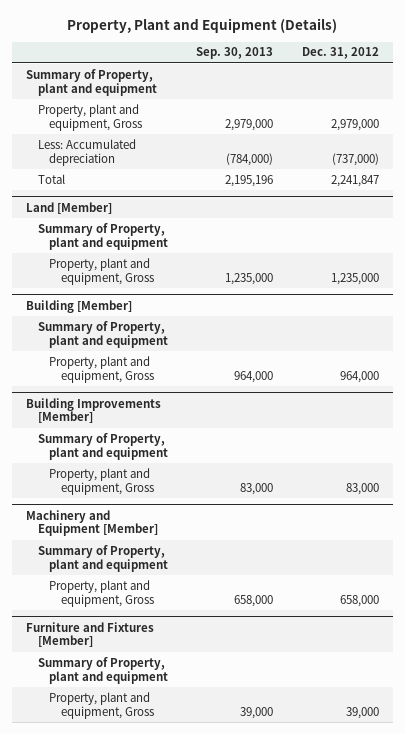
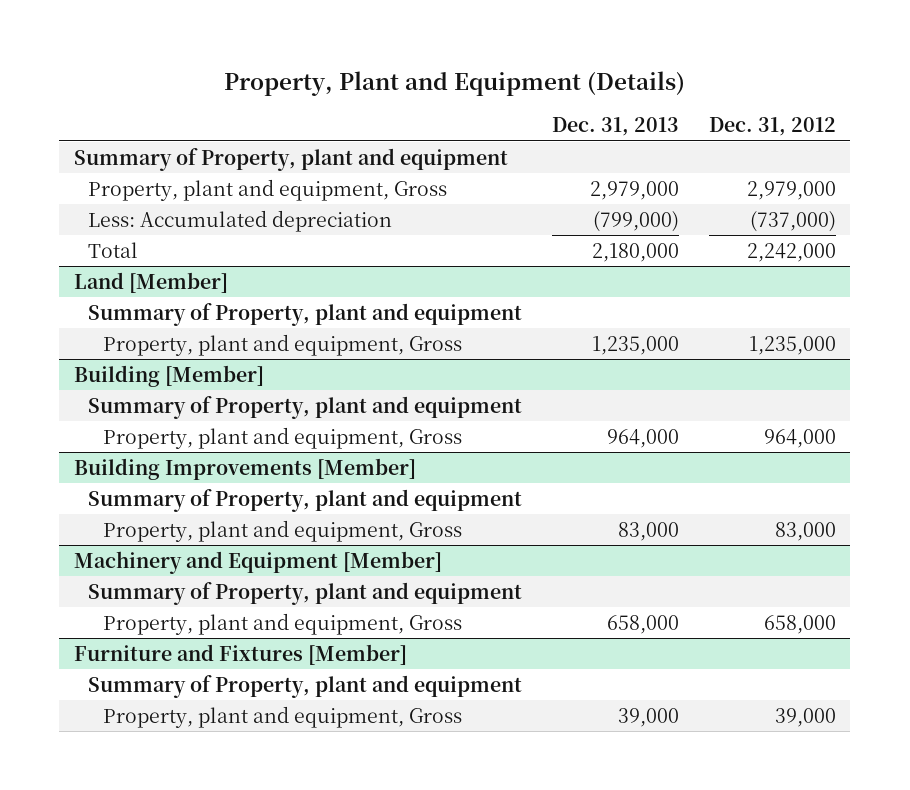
[196,47,274,60] Sep. 30, 2013 -> none
none -> [552,117,680,137] Dec. 31, 2013
[330,174,379,187] 2,241,847 -> [746,242,836,262] 2,242,000

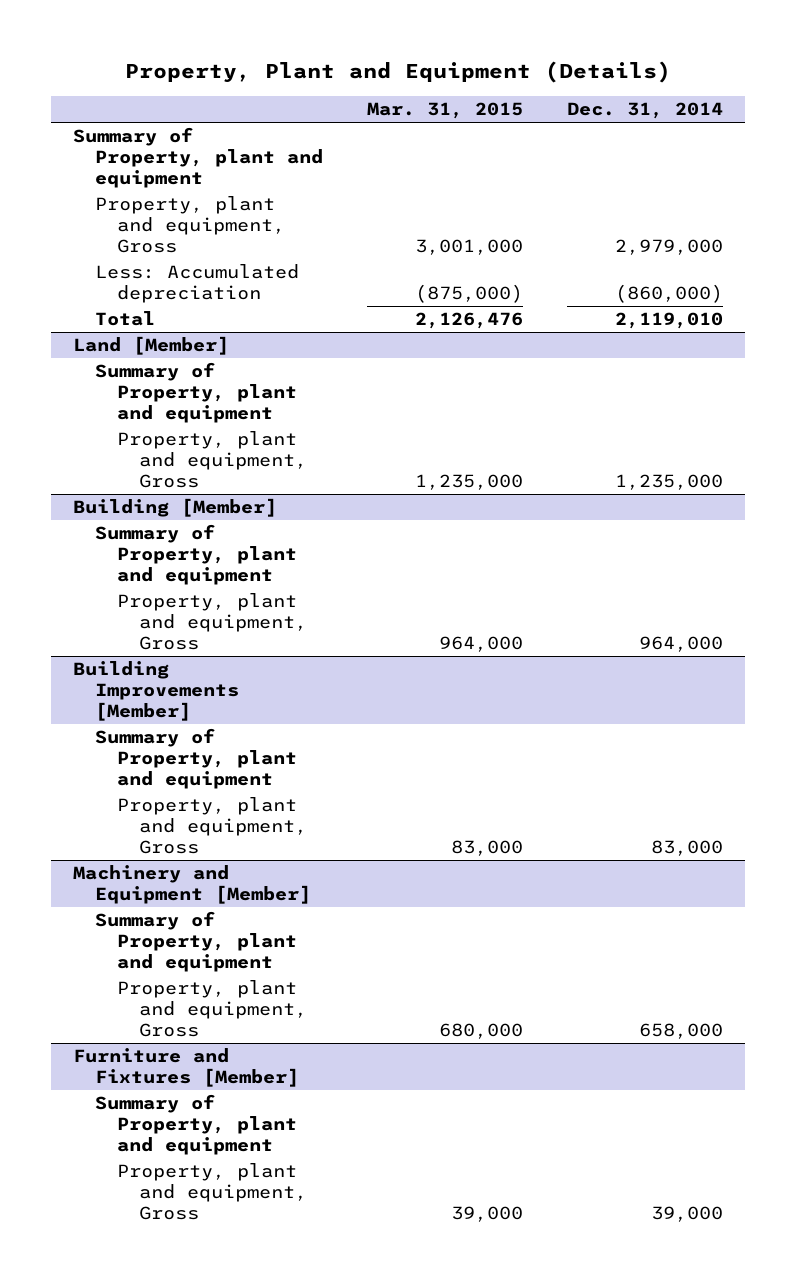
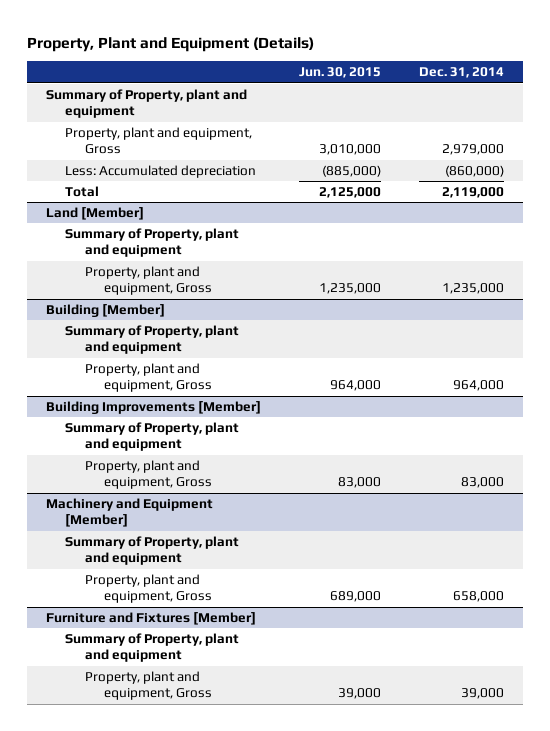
[366,102,523,120] Mar. 31, 2015 -> none
none -> [299,67,382,79] Jun. 30, 2015
[614,312,723,330] 2,119,010 -> [441,187,504,199] 2,119,000

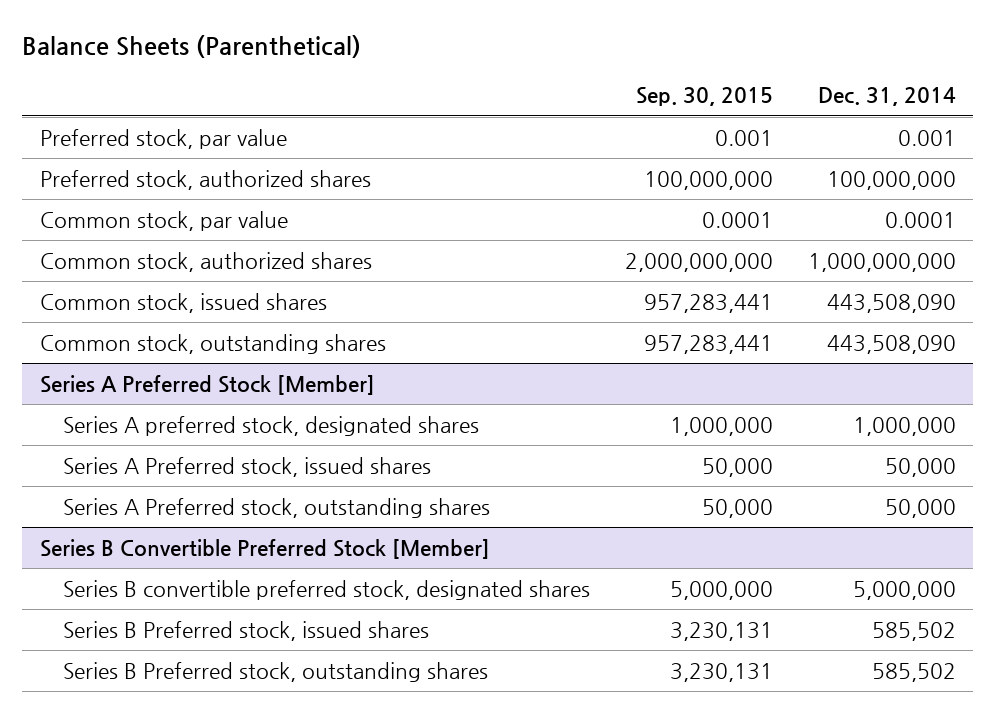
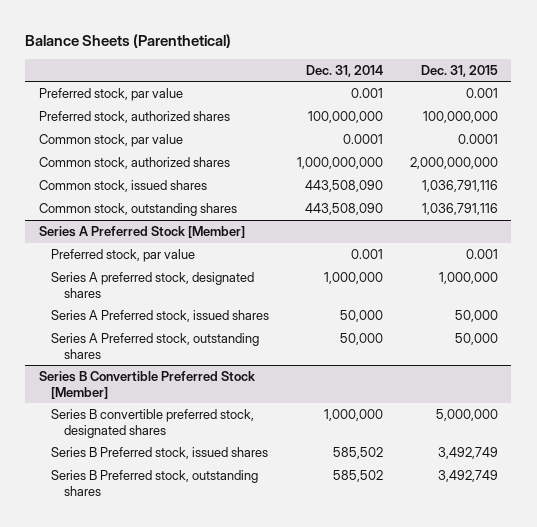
[635,87,773,107] Sep. 30, 2015 -> none
none -> [420,64,498,77] Dec. 31, 2015
none -> [51,249,196,263] Preferred stock, par value
[852,580,956,600] 5,000,000 -> [323,409,383,422] 1,000,000

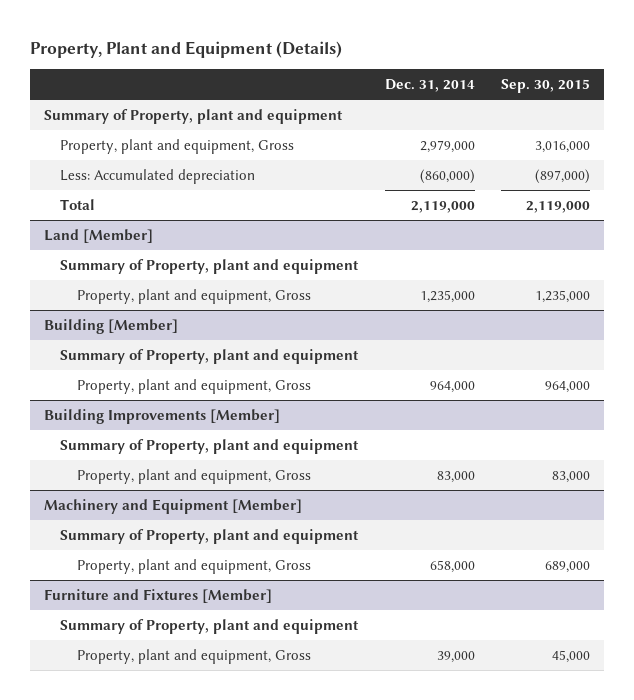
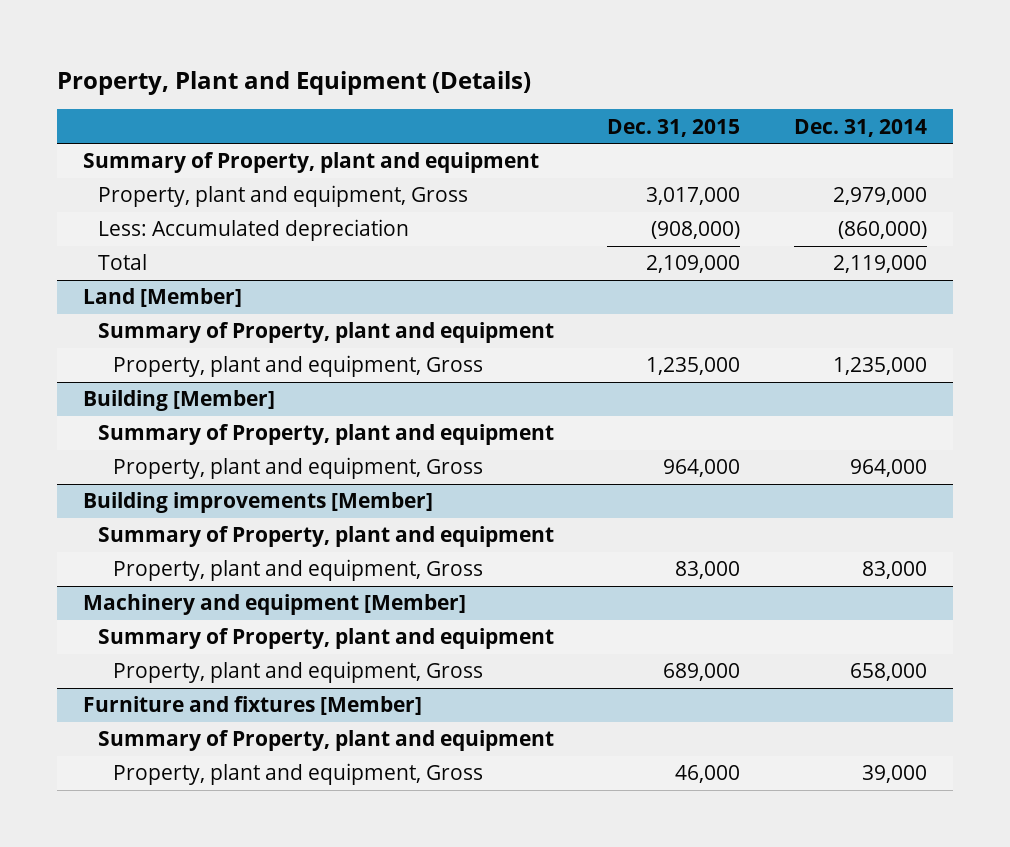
[501,78,591,93] Sep. 30, 2015 -> none
none -> [607,118,741,137] Dec. 31, 2015
[43,409,280,425] Building Improvements [Member] -> [83,492,434,514] Building improvements [Member]
[43,499,302,515] Machinery and Equipment [Member] -> [83,594,467,616] Machinery and equipment [Member]
[43,589,272,604] Furniture and Fixtures [Member] -> [83,696,423,716] Furniture and fixtures [Member]

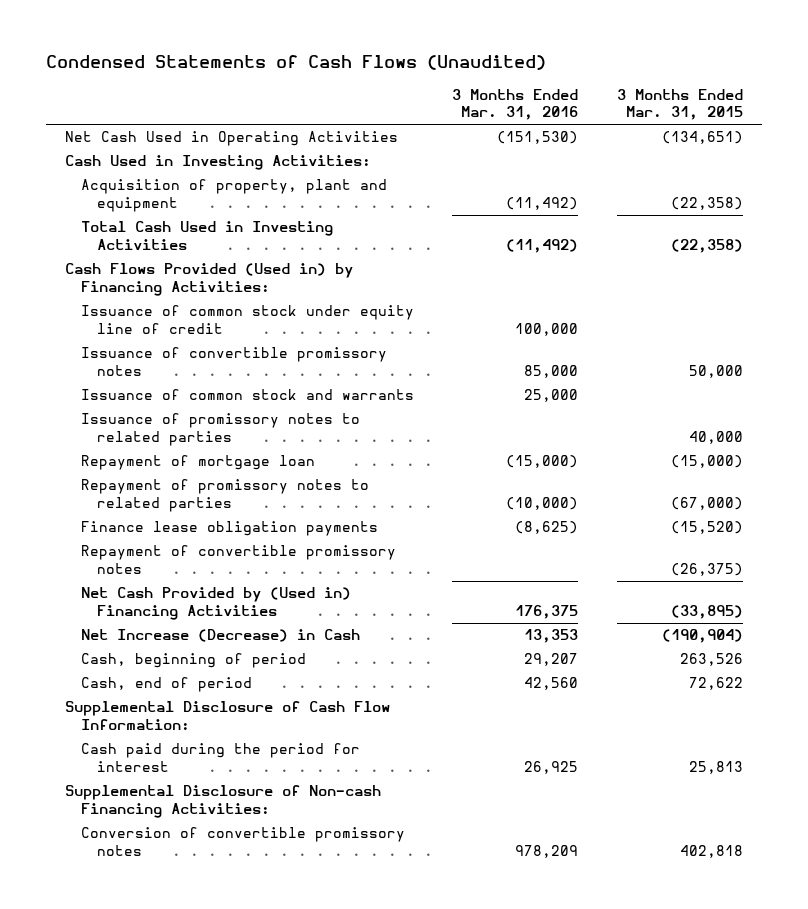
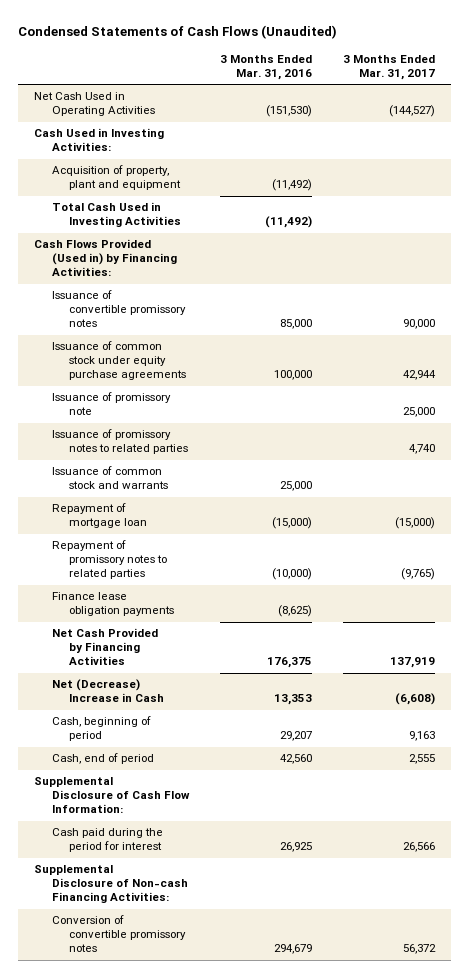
[616,88,743,121] 3 Months Ended Mar. 31, 2015 -> none
none -> [343,54,436,80] 3 Months Ended Mar. 31, 2017
[81,305,415,335] Issuance of common stock under equity line of credit -> none
none -> [51,341,187,381] Issuance of common stock under equity purchase agreements
none -> [51,392,171,416] Issuance of promissory note
[81,389,415,401] Issuance of common stock and warrants -> [51,466,169,490] Issuance of common stock and warrants
[81,545,397,575] Repayment of convertible promissory notes -> none
[81,587,352,621] Net Cash Provided by (Used in) Financing Activities -> [51,628,158,666] Net Cash Provided by Financing Activities
[81,629,361,643] Net Increase (Decrease) in Cash -> [51,679,165,703] Net (Decrease) Increase in Cash
[515,845,579,859] 978,209 -> [274,944,313,955] 294,679

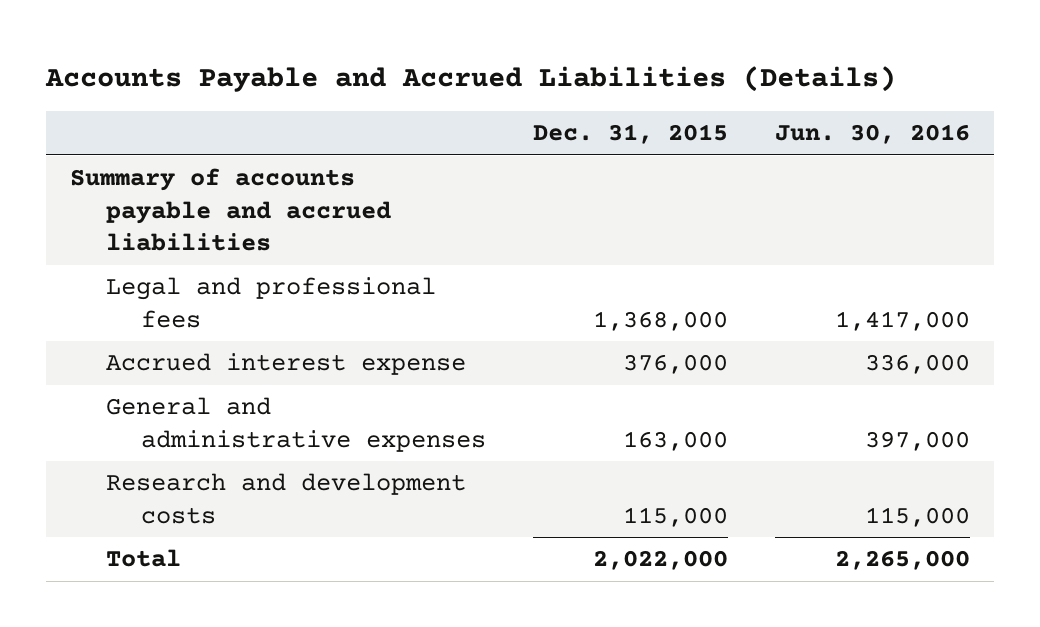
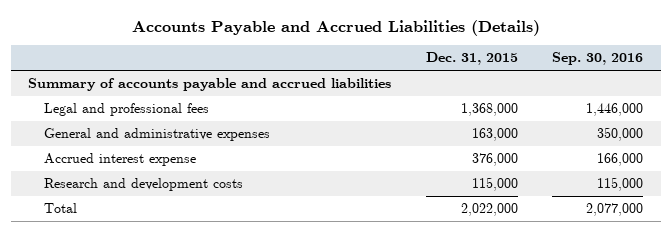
[775,124,971,145] Jun. 30, 2016 -> none
none -> [552,52,644,66] Sep. 30, 2016
[105,353,466,376] Accrued interest expense -> [43,153,196,167] Accrued interest expense

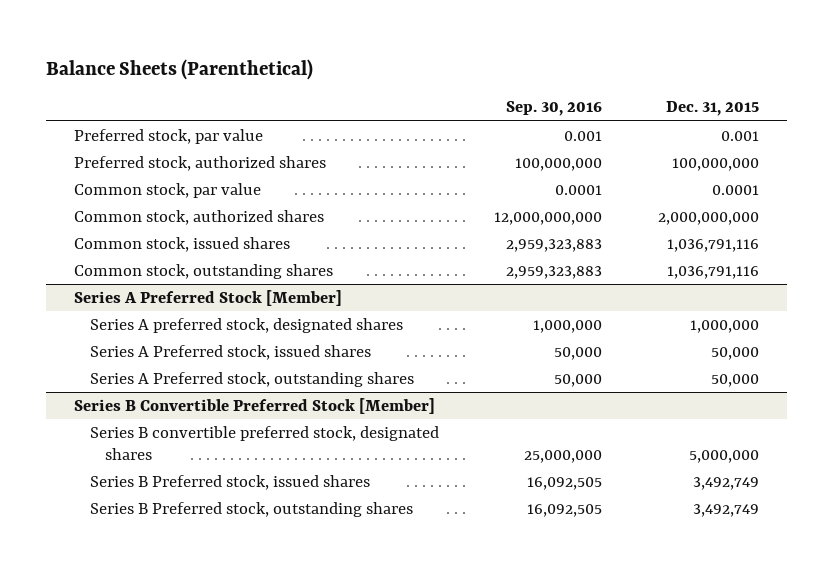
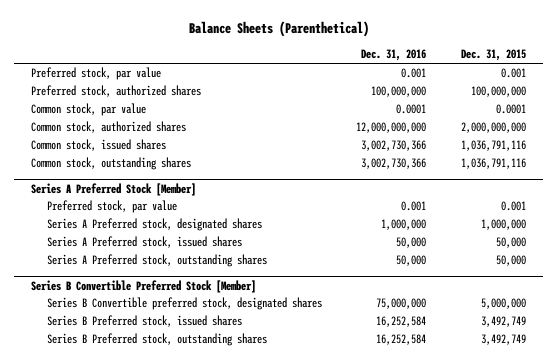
[506,101,603,117] Sep. 30, 2016 -> none
none -> [361,49,427,62] Dec. 31, 2016
none -> [46,200,177,214] Preferred stock, par value
[89,317,403,333] Series A preferred stock, designated shares -> [46,218,262,232] Series A Preferred stock, designated shares
[89,425,439,460] Series B convertible preferred stock, designated shares -> [46,297,322,311] Series B Convertible preferred stock, designated shares

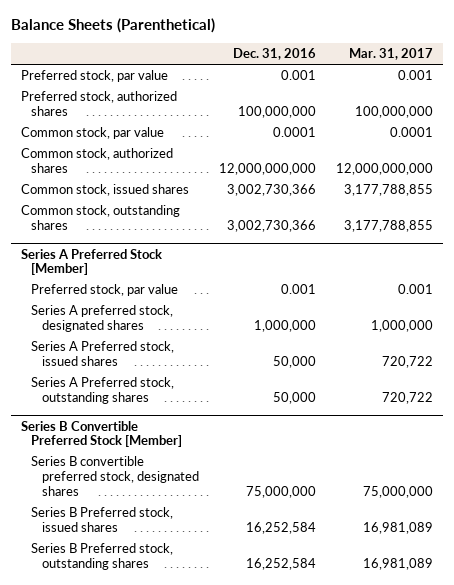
[460,49,526,62] Dec. 31, 2015 -> none
none -> [349,48,434,61] Mar. 31, 2017
[46,218,262,232] Series A Preferred stock, designated shares -> [31,305,174,332] Series A preferred stock, designated shares
[46,297,322,311] Series B Convertible preferred stock, designated shares -> [31,456,200,496] Series B convertible preferred stock, designated shares

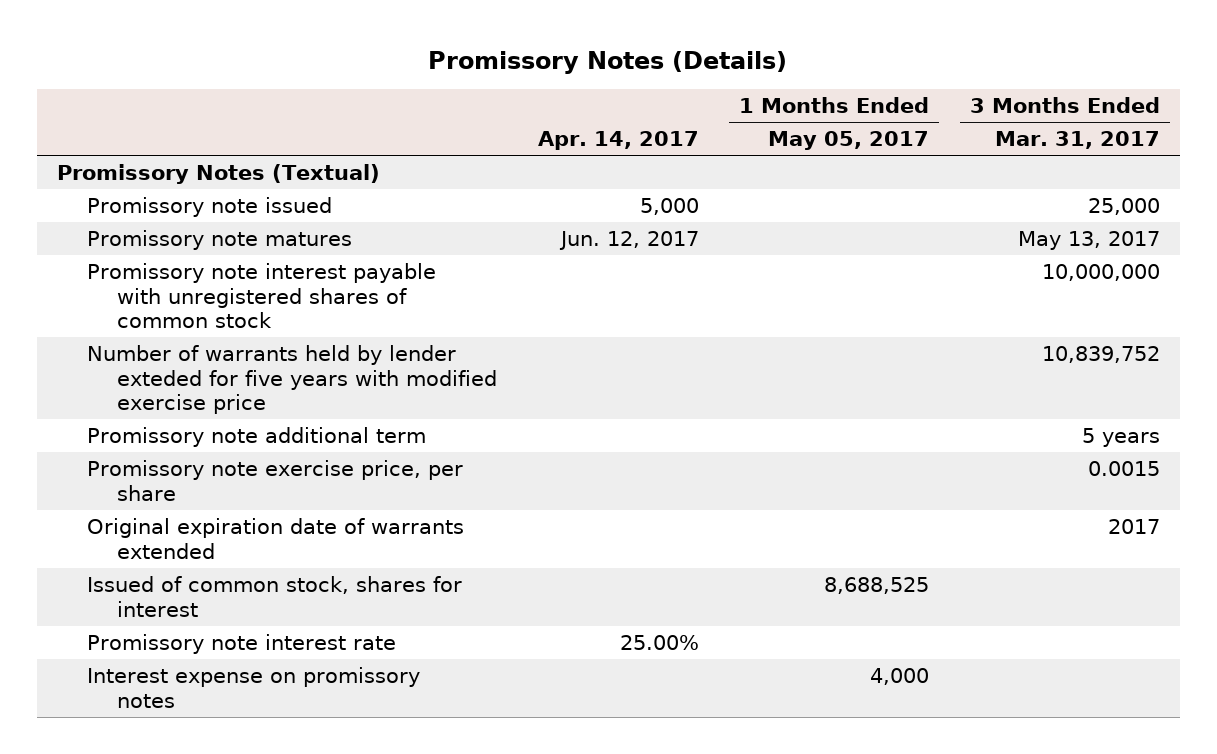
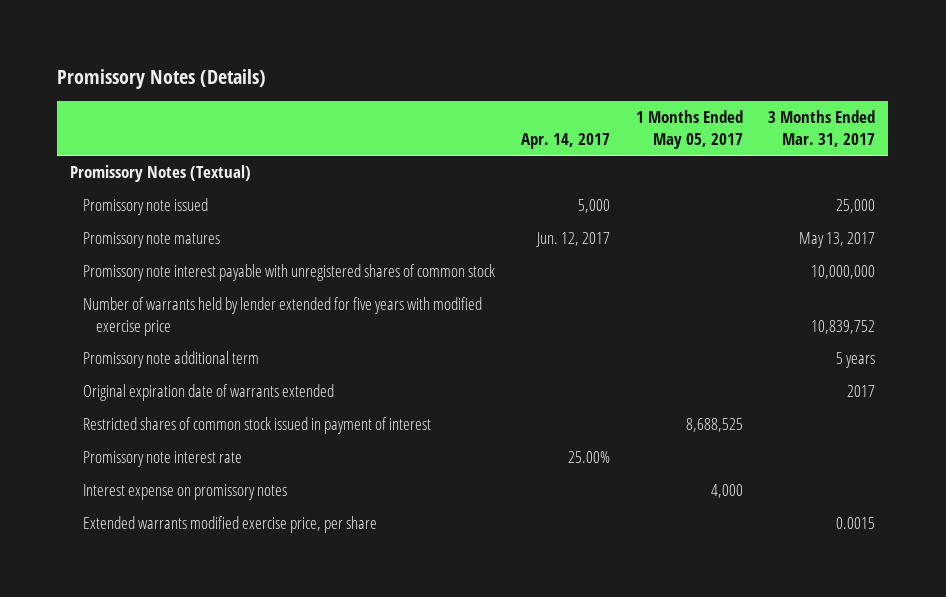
[87,345,498,415] Number of warrants held by lender exteded for five years with modified exercise price -> [83,297,483,337] Number of warrants held by lender extended for five years with modified exercise price
[87,460,464,501] Promissory note exercise price, per share -> none
[87,576,463,617] Issued of common stock, shares for interest -> [83,417,432,435] Restricted shares of common stock issued in payment of interest
none -> [83,516,378,534] Extended warrants modified exercise price, per share

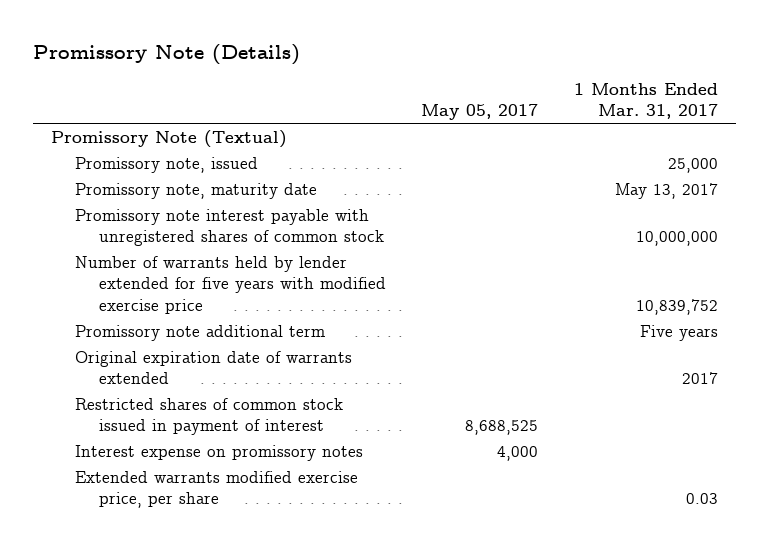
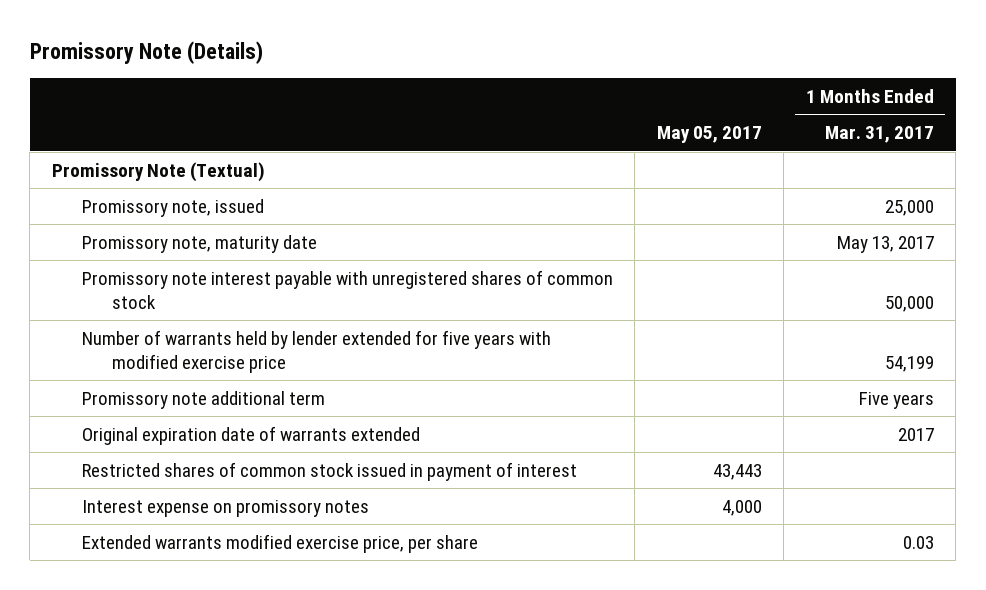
[635,231,718,247] 10,000,000 -> [884,295,934,312] 50,000
[635,298,718,315] 10,839,752 -> [884,355,934,372] 54,199
[465,420,539,436] 8,688,525 -> [712,463,762,480] 43,443

